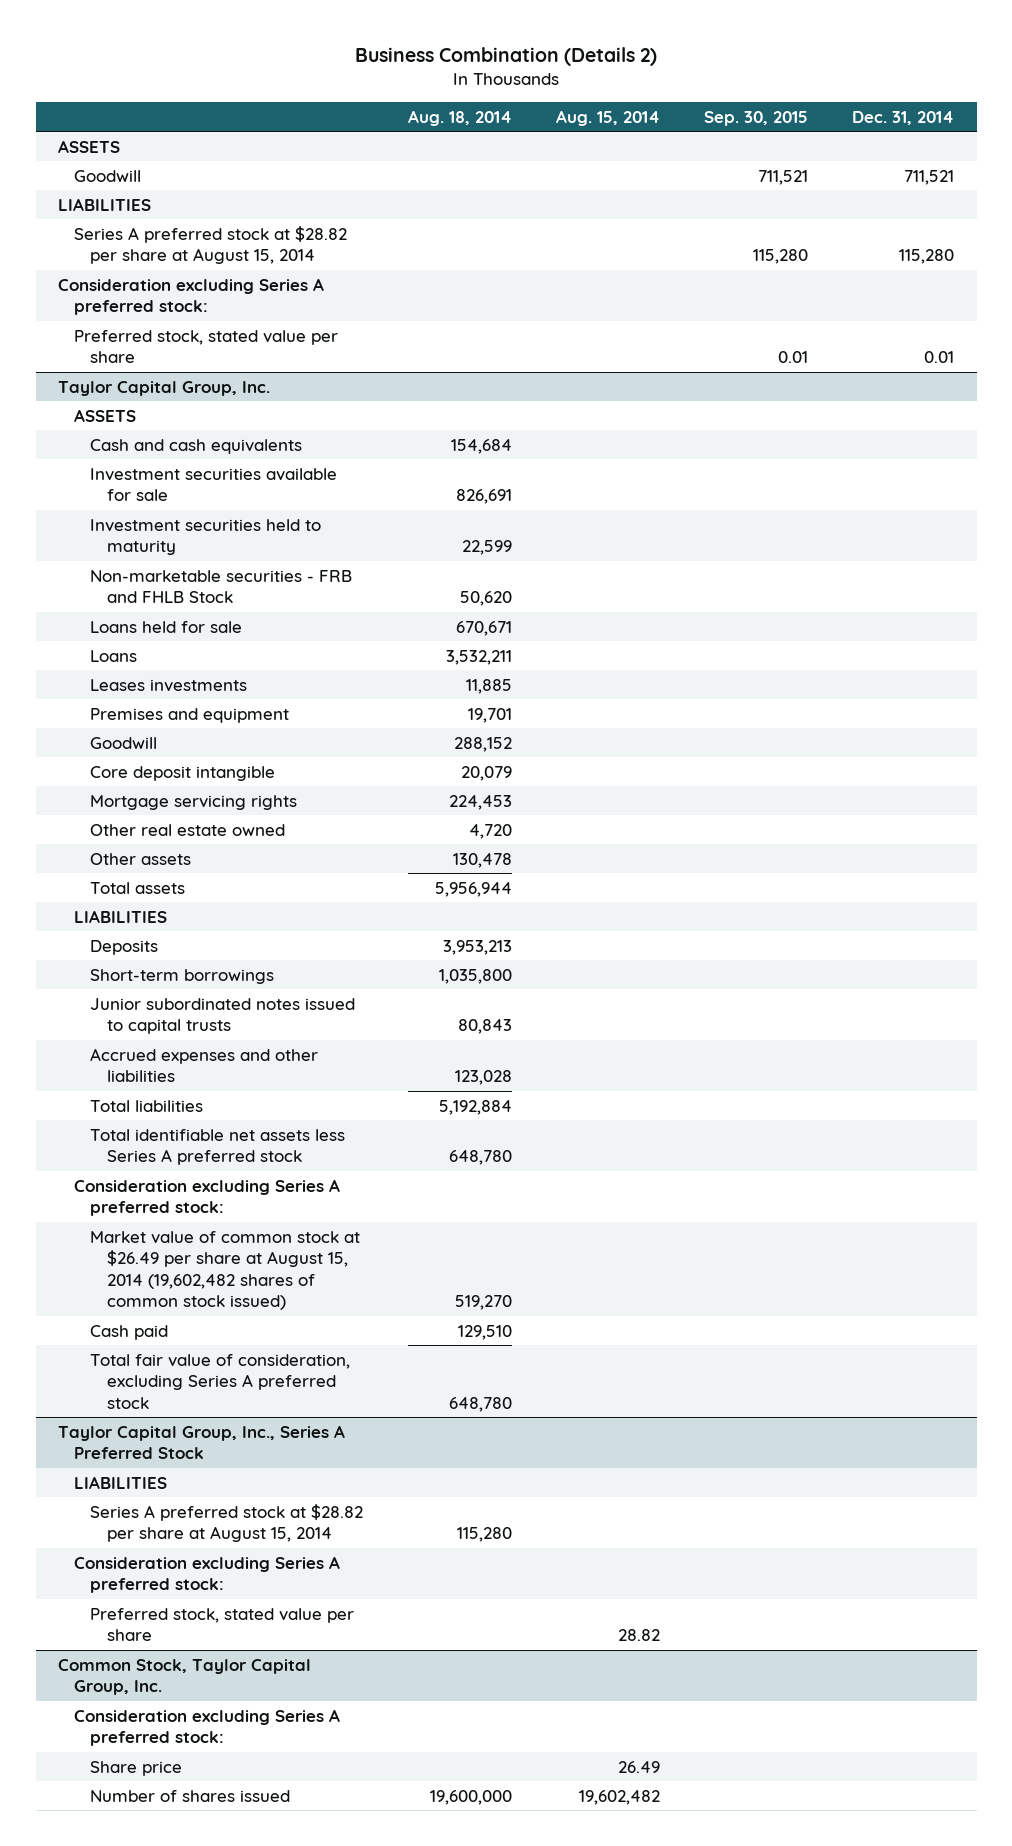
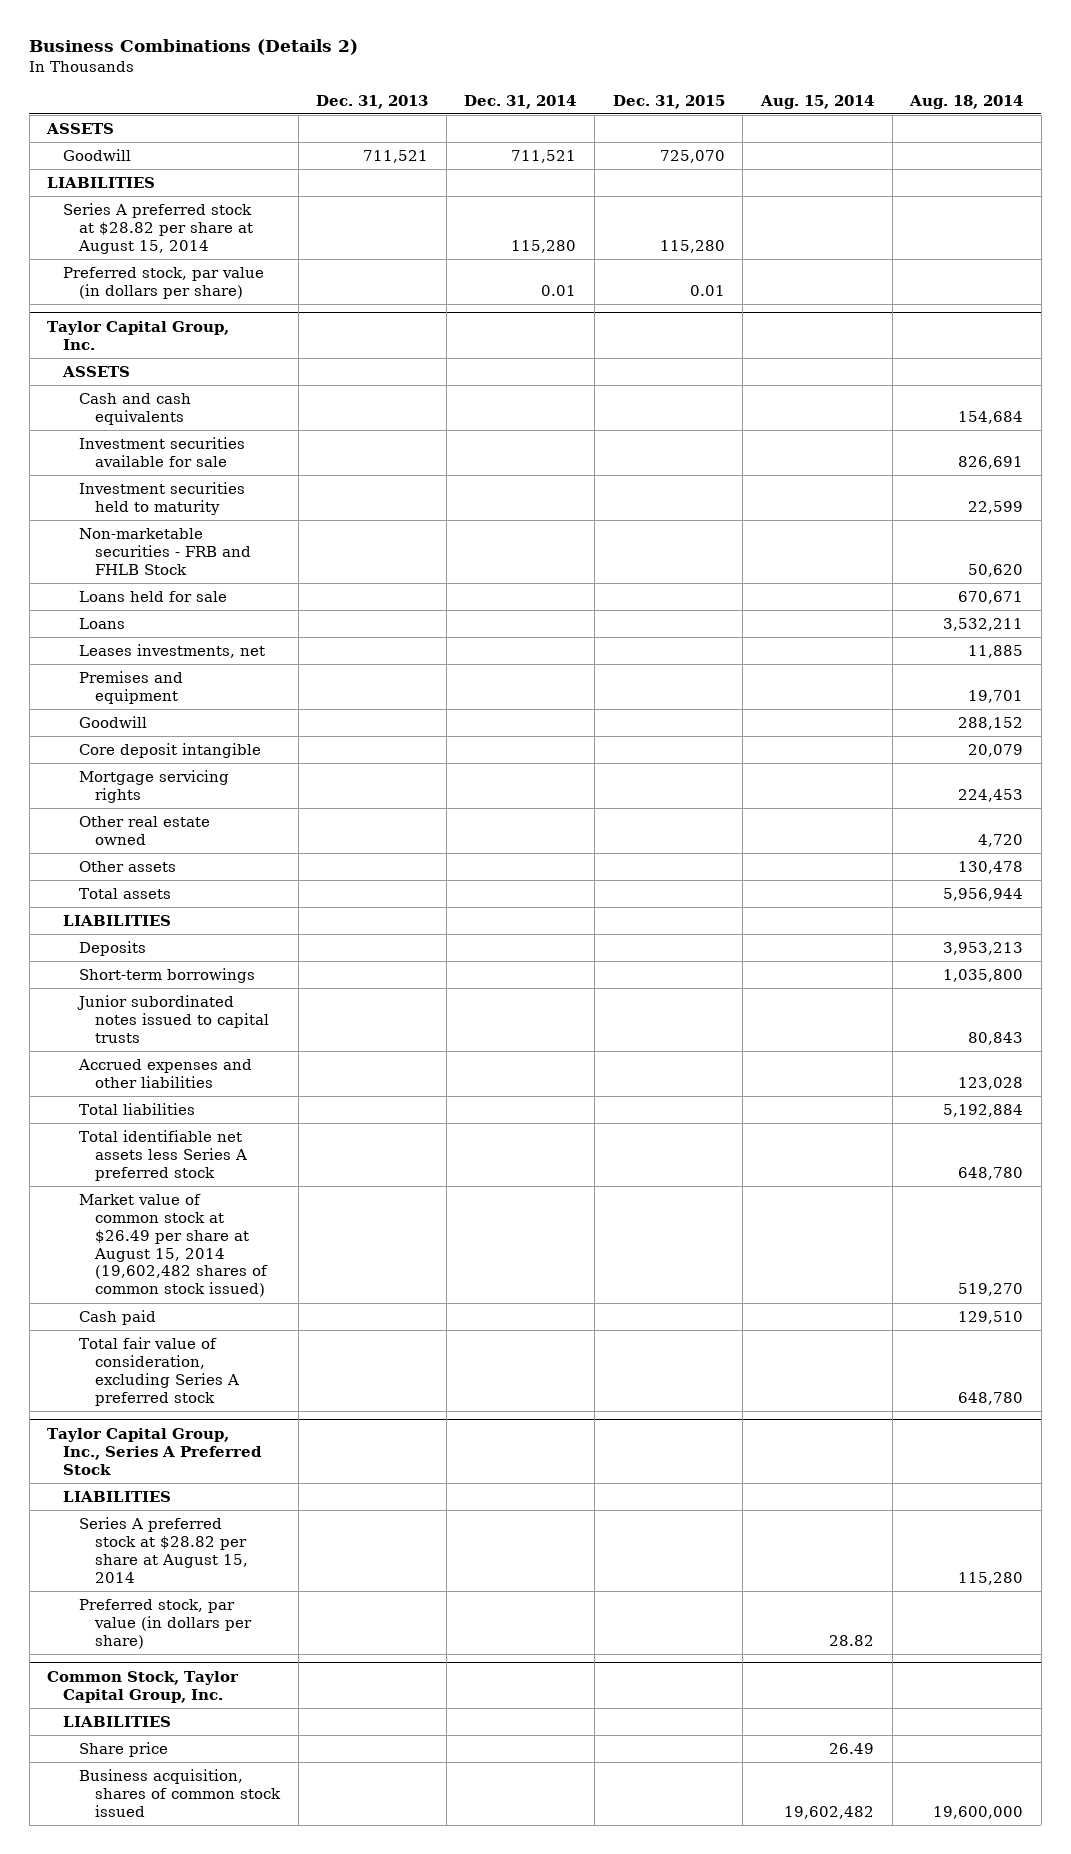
[355,47,658,67] Business Combination (Details 2) -> [29,39,359,56] Business Combinations (Details 2)
[704,110,809,126] Sep. 30, 2015 -> none
none -> [316,94,429,109] Dec. 31, 2013
none -> [612,94,725,109] Dec. 31, 2015
[57,277,324,316] Consideration excluding Series A preferred stock: -> none
[74,329,339,364] Preferred stock, stated value per share -> [63,267,265,299] Preferred stock, par value (in dollars per share)
[90,678,248,692] Leases investments -> [79,644,266,659] Leases investments, net
[74,1178,341,1217] Consideration excluding Series A preferred stock: -> none
[74,1555,341,1594] Consideration excluding Series A preferred stock: -> none
[90,1607,355,1642] Preferred stock, stated value per share -> [79,1599,252,1649] Preferred stock, par value (in dollars per share)
[74,1708,341,1747] Consideration excluding Series A preferred stock: -> none
none -> [63,1716,172,1728] LIABILITIES
[90,1789,291,1802] Number of shares issued -> [79,1769,281,1817] Business acquisition, shares of common stock issued

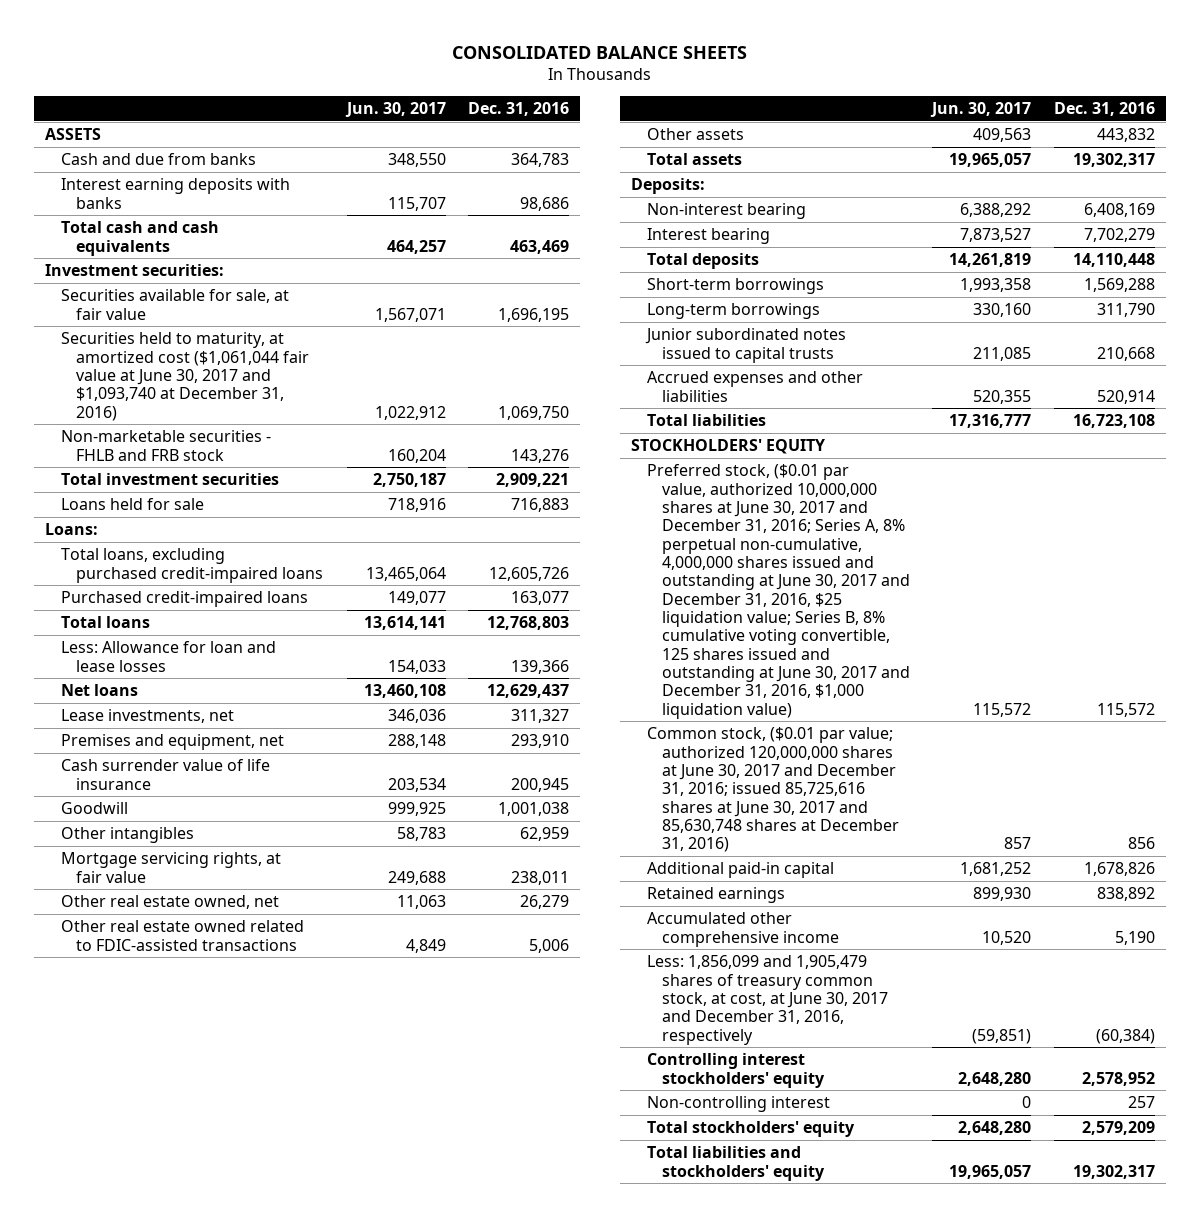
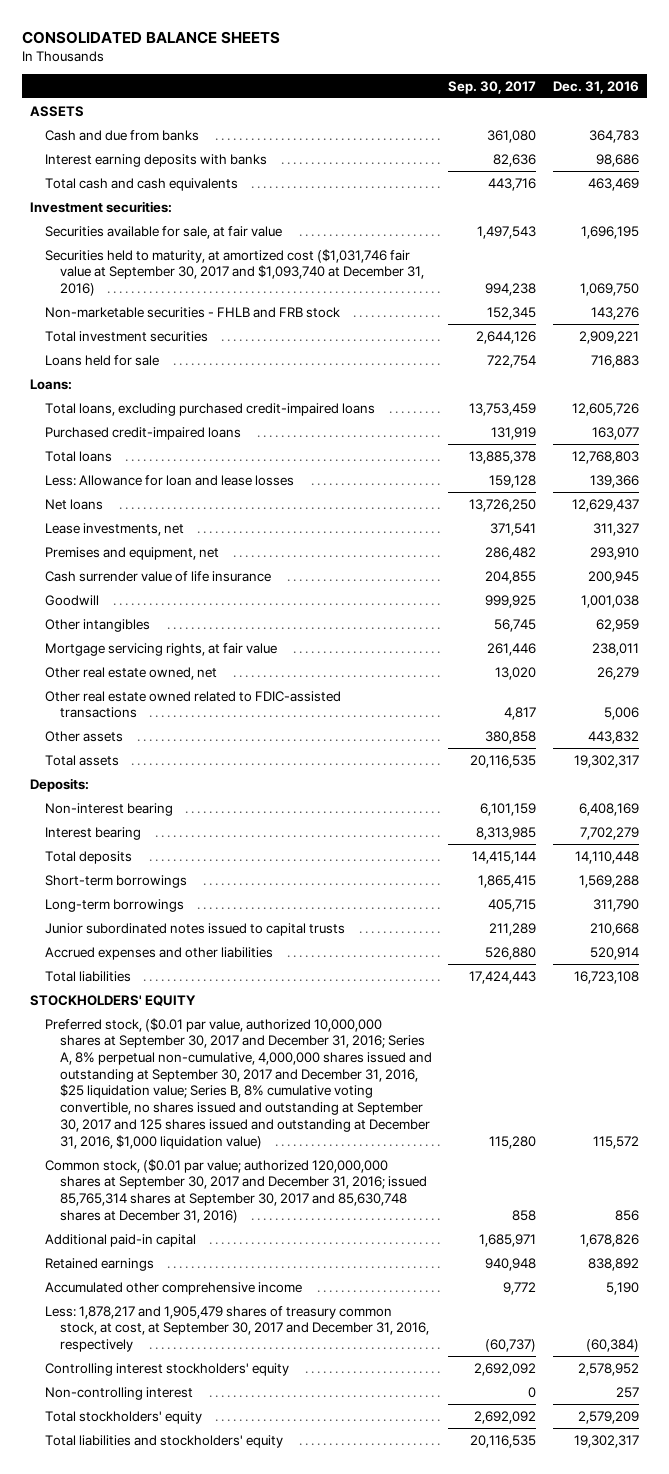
[344,102,446,118] Jun. 30, 2017 -> none
none -> [448,80,537,94] Sep. 30, 2017
[60,332,310,421] Securities held to maturity, at amortized cost ($1,061,044 fair value at June 30, 2017 and $1,093,740 at December 31, 2016) -> [45,248,424,297] Securities held to maturity, at amortized cost ($1,031,746 fair value at September 30, 2017 and $1,093,740 at December 31, 2016)
[646,464,910,719] Preferred stock, ($0.01 par value, authorized 10,000,000 shares at June 30, 2017 and December 31, 2016; Series A, 8% perpetual non-cumulative, 4,000,000 shares issued and outstanding at June 30, 2017 and December 31, 2016, $25 liquidation value; Series B, 8% cumulative voting convertible, 125 shares issued and outstanding at June 30, 2017 and December 31, 2016, $1,000 liquidation value) -> [45,1017,432,1149] Preferred stock, ($0.01 par value, authorized 10,000,000 shares at September 30, 2017 and December 31, 2016; Series A, 8% perpetual non-cumulative, 4,000,000 shares issued and outstanding at September 30, 2017 and December 31, 2016, $25 liquidation value; Series B, 8% cumulative voting convertible, no shares issued and outstanding at September 30, 2017 and 125 shares issued and outstanding at December 31, 2016, $1,000 liquidation value)
[646,727,899,853] Common stock, ($0.01 par value; authorized 120,000,000 shares at June 30, 2017 and December 31, 2016; issued 85,725,616 shares at June 30, 2017 and 85,630,748 shares at December 31, 2016) -> [45,1158,427,1223] Common stock, ($0.01 par value; authorized 120,000,000 shares at September 30, 2017 and December 31, 2016; issued 85,765,314 shares at September 30, 2017 and 85,630,748 shares at December 31, 2016)
[646,955,888,1045] Less: 1,856,099 and 1,905,479 shares of treasury common stock, at cost, at June 30, 2017 and December 31, 2016, respectively -> [45,1305,429,1353] Less: 1,878,217 and 1,905,479 shares of treasury common stock, at cost, at September 30, 2017 and December 31, 2016, respectively

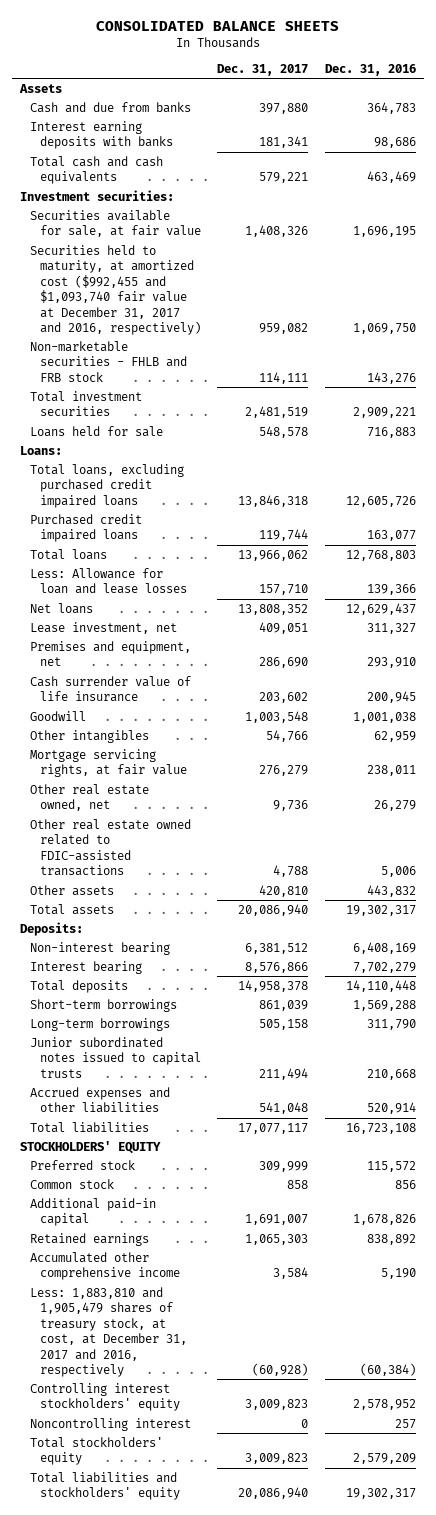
[448,80,537,94] Sep. 30, 2017 -> none
none -> [217,63,309,76] Dec. 31, 2017
[30,105,85,117] ASSETS -> [19,83,63,93] Assets
[45,248,424,297] Securities held to maturity, at amortized cost ($1,031,746 fair value at September 30, 2017 and $1,093,740 at December 31, 2016) -> [30,244,201,336] Securities held to maturity, at amortized cost ($992,455 and $1,093,740 fair value at December 31, 2017 and 2016, respectively)
[45,402,376,416] Total loans, excluding purchased credit-impaired loans -> [30,463,185,508] Total loans, excluding purchased credit impaired loans
[45,426,242,440] Purchased credit-impaired loans -> [30,513,143,543] Purchased credit impaired loans
[45,522,185,536] Lease investments, net -> [30,621,178,634] Lease investment, net
[45,1017,432,1149] Preferred stock, ($0.01 par value, authorized 10,000,000 shares at September 30, 2017 and December 31, 2016; Series A, 8% perpetual non-cumulative, 4,000,000 shares issued and outstanding at September 30, 2017 and December 31, 2016, $25 liquidation value; Series B, 8% cumulative voting convertible, no shares issued and outstanding at September 30, 2017 and 125 shares issued and outstanding at December 31, 2016, $1,000 liquidation value) -> [30,1159,136,1170] Preferred stock
[45,1158,427,1223] Common stock, ($0.01 par value; authorized 120,000,000 shares at September 30, 2017 and December 31, 2016; issued 85,765,314 shares at September 30, 2017 and 85,630,748 shares at December 31, 2016) -> [30,1178,115,1189] Common stock
[45,1305,429,1353] Less: 1,878,217 and 1,905,479 shares of treasury common stock, at cost, at September 30, 2017 and December 31, 2016, respectively -> [30,1286,187,1378] Less: 1,883,810 and 1,905,479 shares of treasury stock, at cost, at December 31, 2017 and 2016, respectively
[45,1386,194,1400] Non-controlling interest -> [30,1417,192,1431] Noncontrolling interest

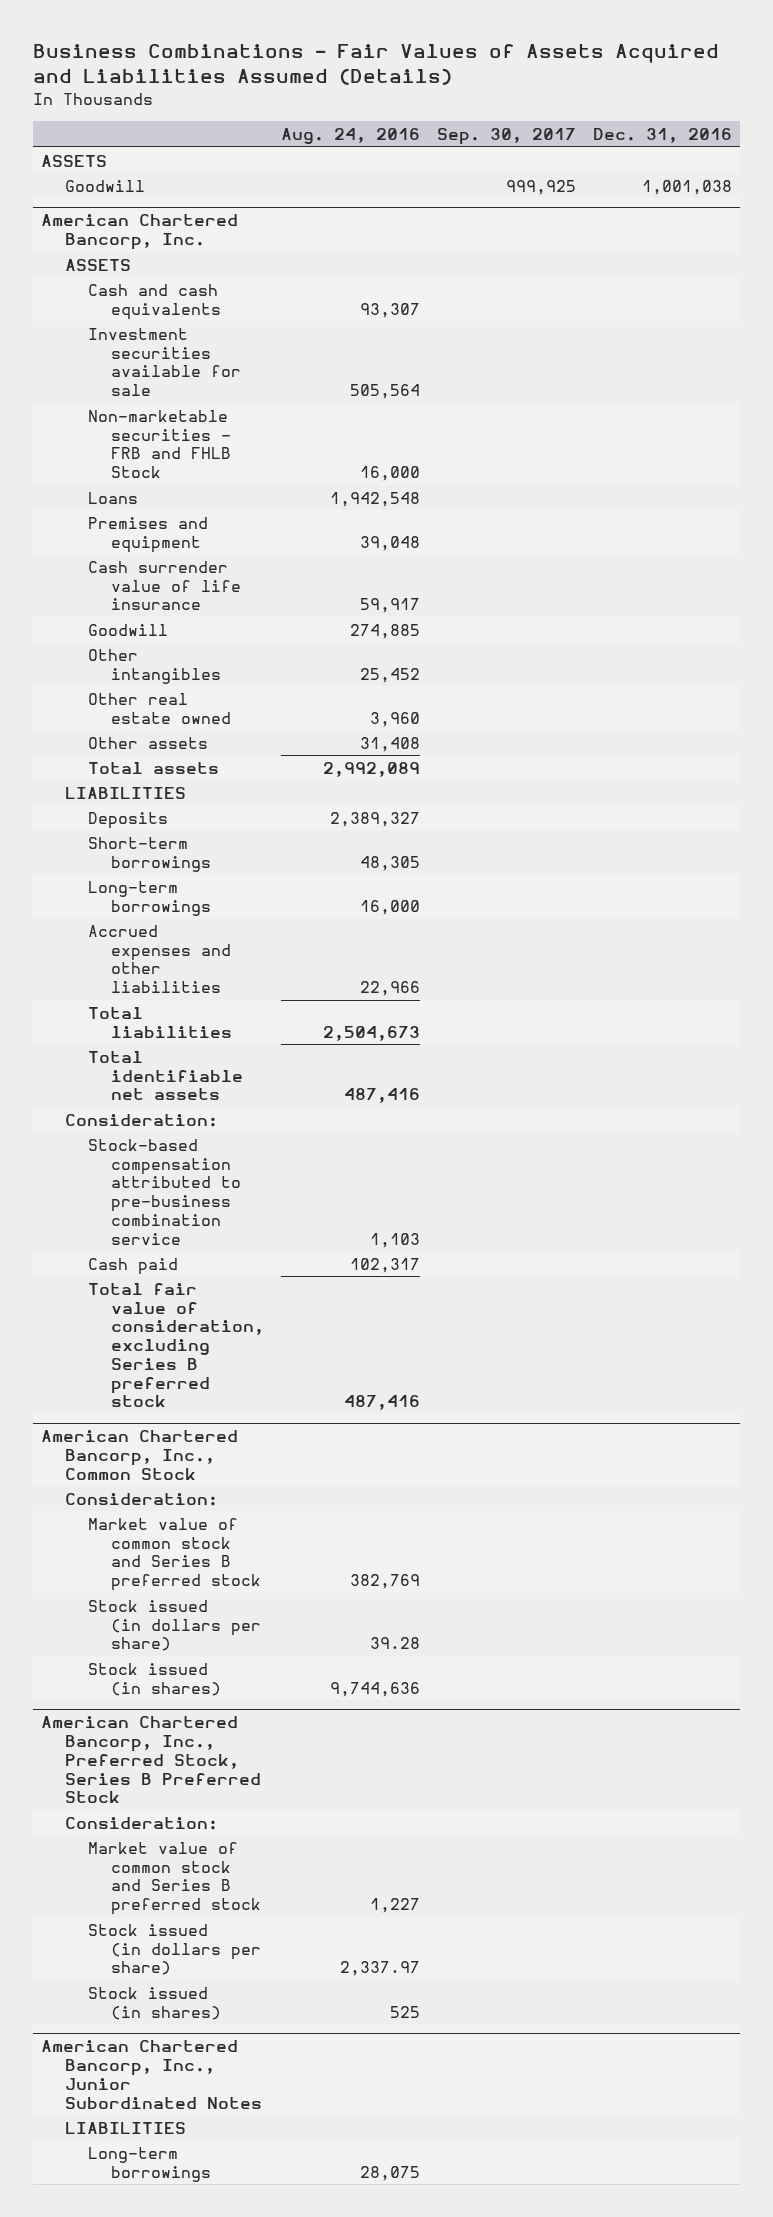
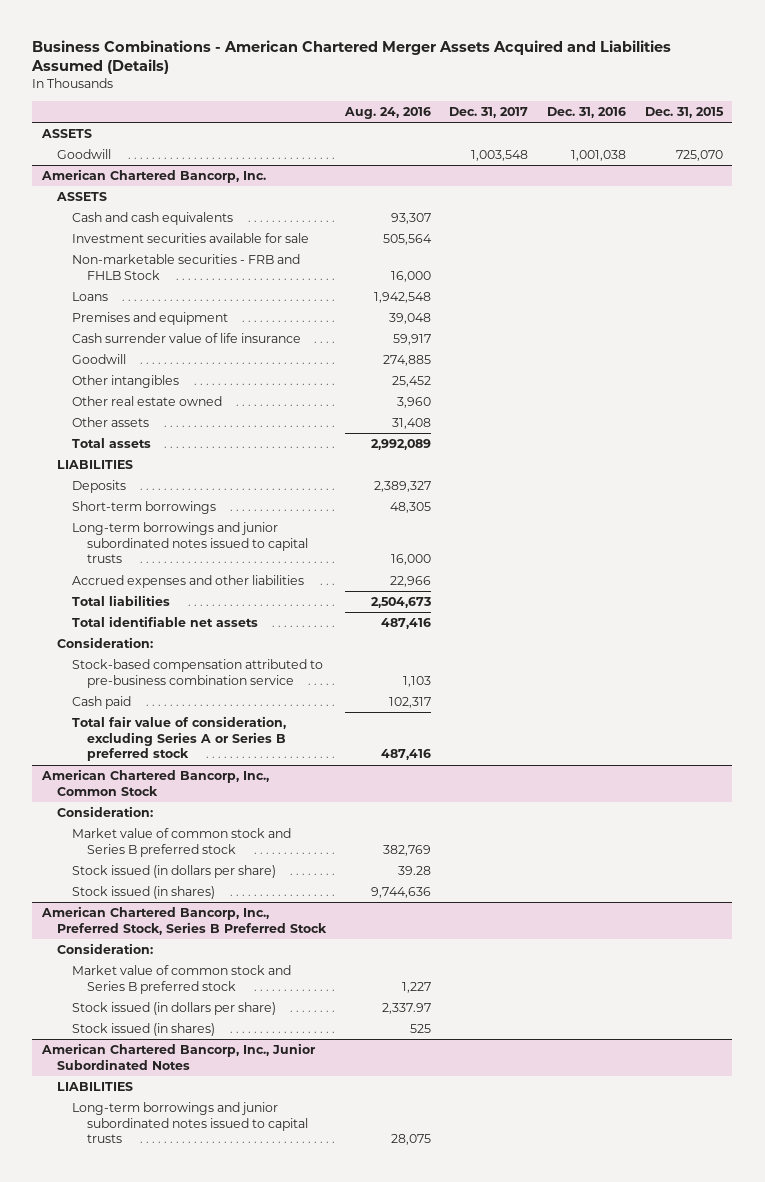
[32,43,719,86] Business Combinations - Fair Values of Assets Acquired and Liabilities Assumed (Details) -> [31,39,672,75] Business Combinations - American Chartered Merger Assets Acquired and Liabilities Assumed (Details)
[436,127,576,145] Sep. 30, 2017 -> none
none -> [449,106,529,118] Dec. 31, 2017
none -> [644,106,724,118] Dec. 31, 2015
[88,880,212,916] Long-term borrowings -> [71,521,308,564] Long-term borrowings and junior subordinated notes issued to capital trusts
[88,1282,265,1408] Total fair value of consideration, excluding Series B preferred stock -> [71,715,286,762] Total fair value of consideration, excluding Series A or Series B preferred stock
[88,2146,212,2182] Long-term borrowings -> [71,1101,308,1144] Long-term borrowings and junior subordinated notes issued to capital trusts

